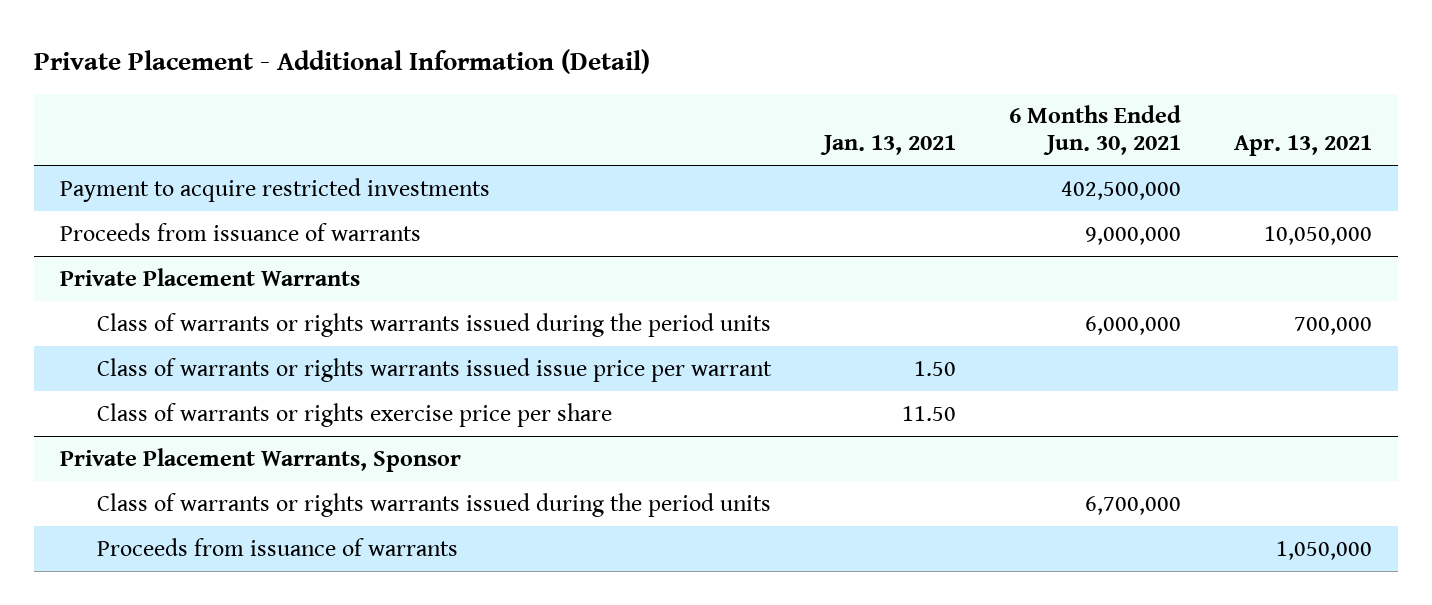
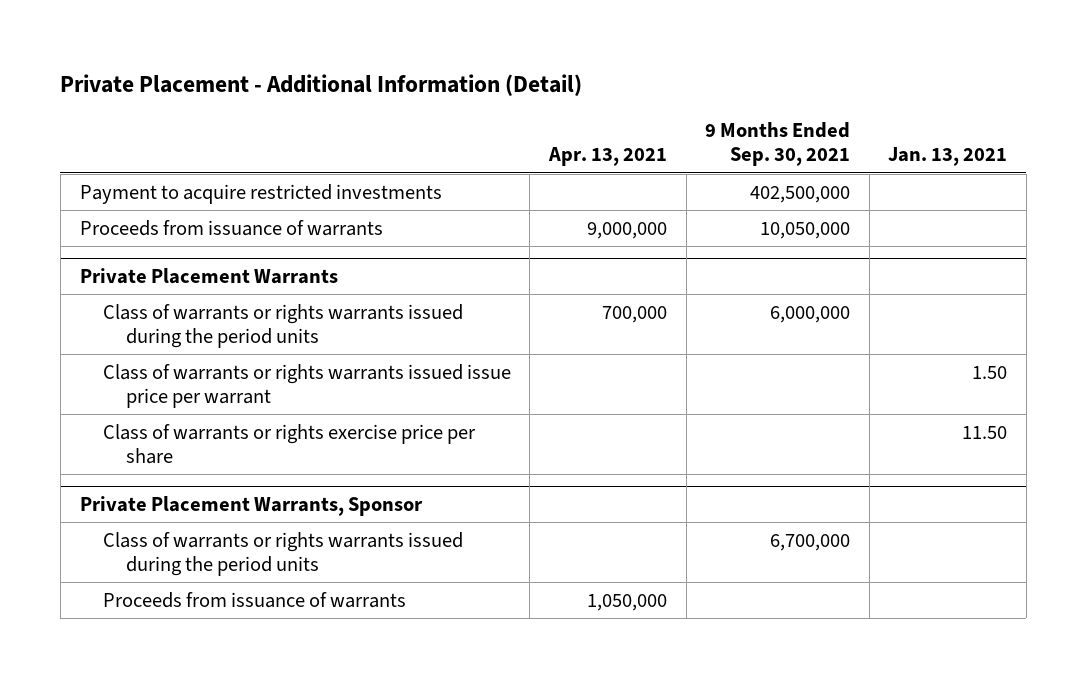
[1008,105,1181,156] 6 Months Ended Jun. 30, 2021 -> none
none -> [705,122,851,167] 9 Months Ended Sep. 30, 2021
[1263,225,1372,245] 10,050,000 -> [586,221,667,239] 9,000,000

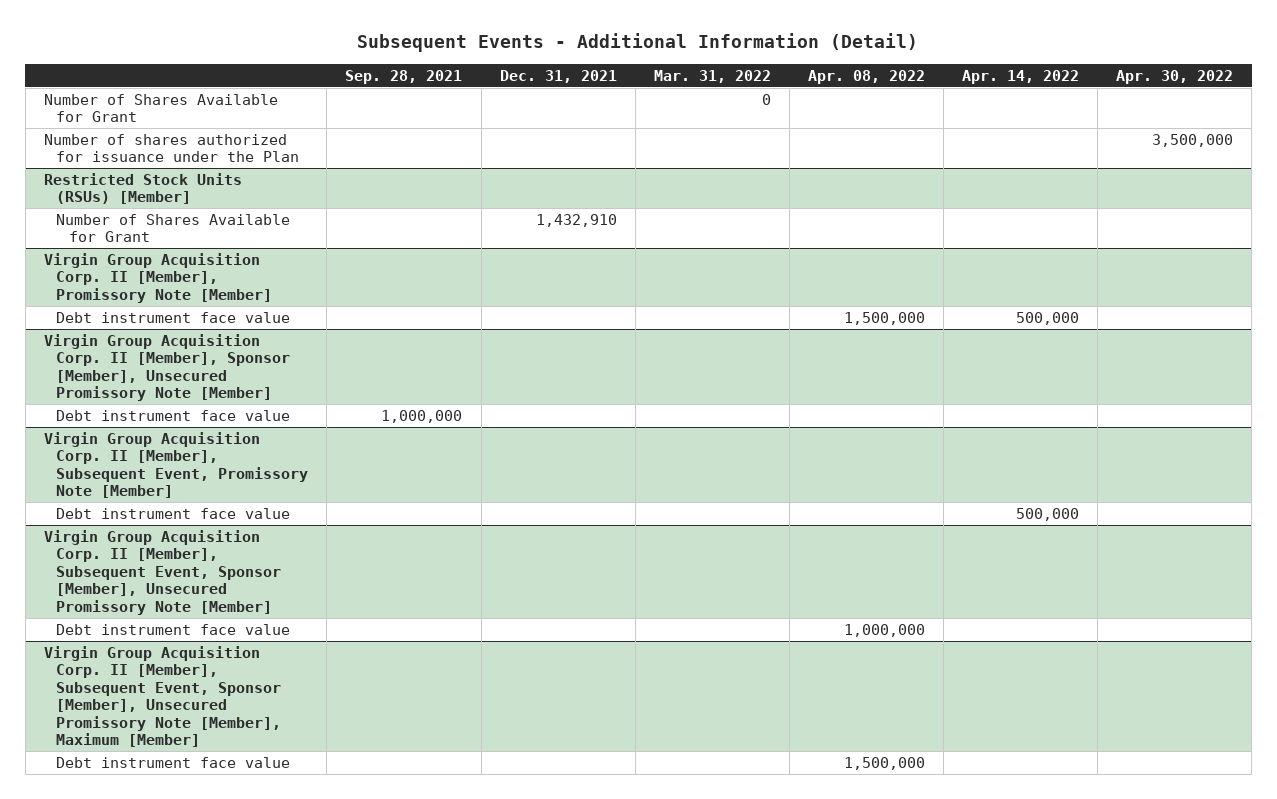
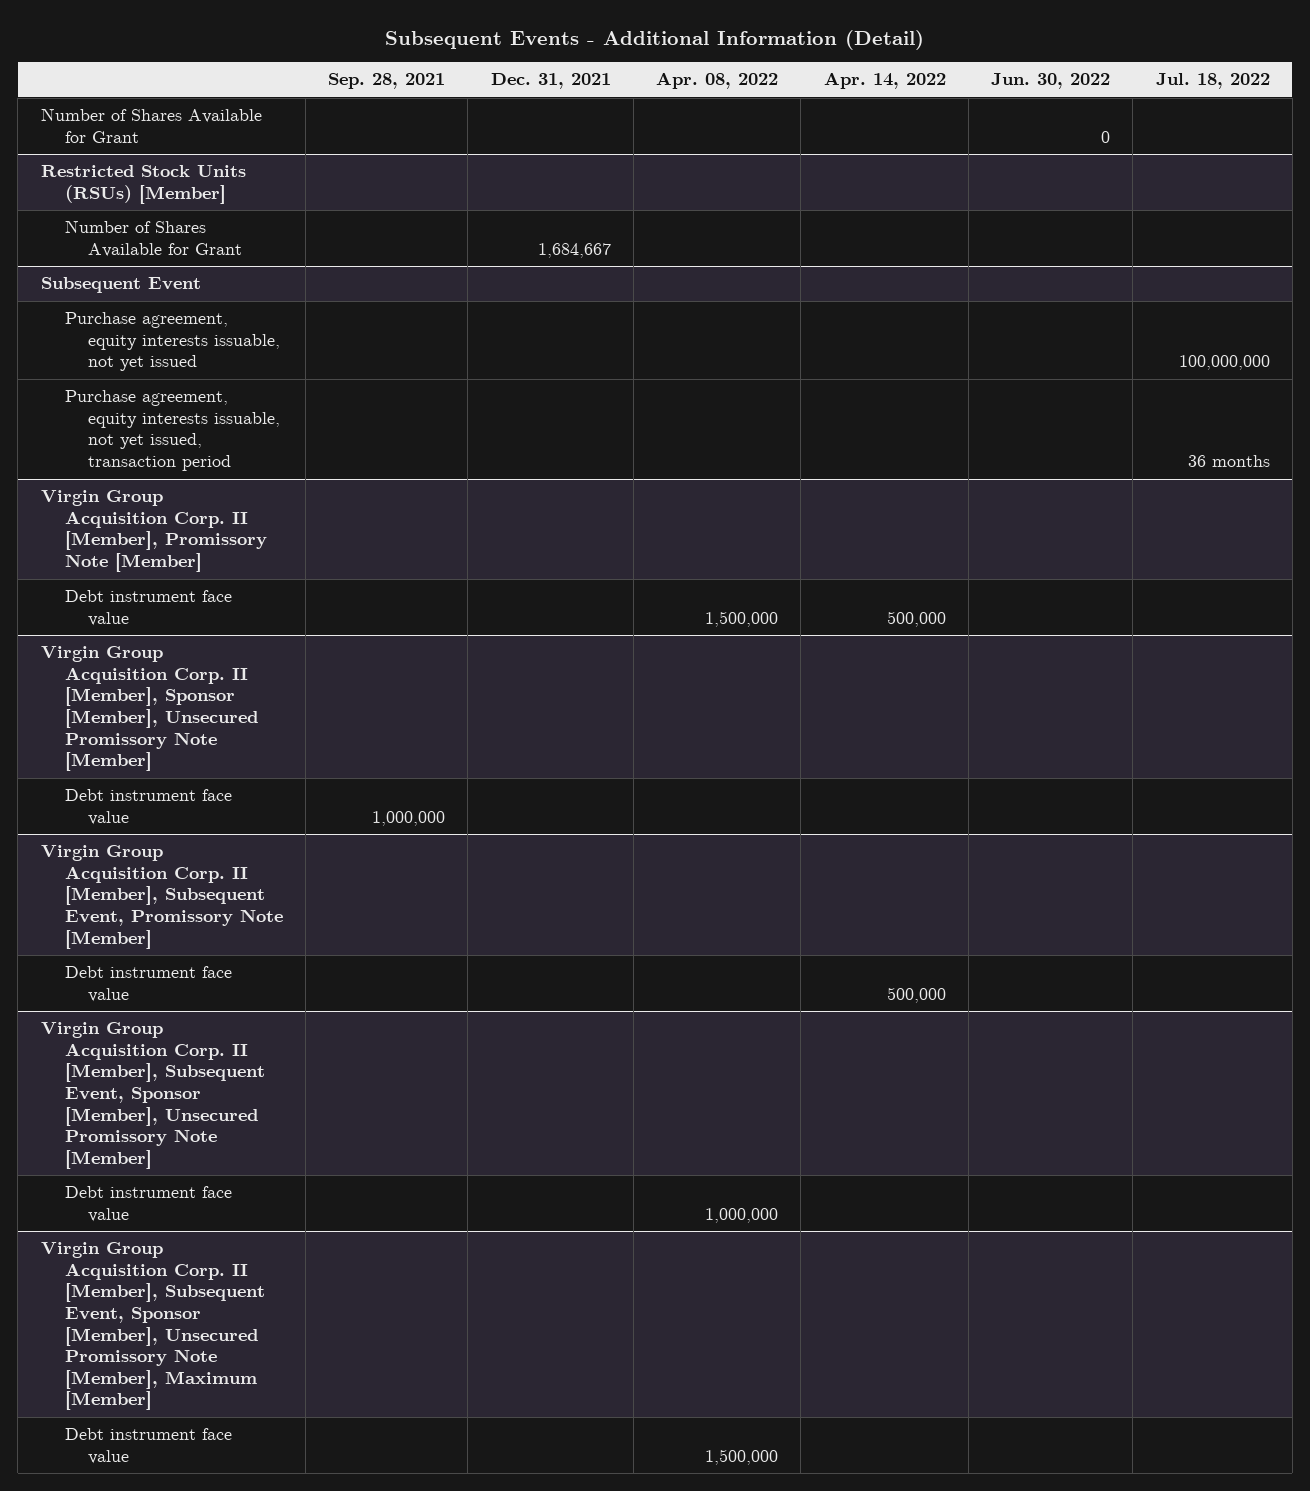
[653,69,771,83] Mar. 31, 2022 -> none
[1116,69,1234,84] Apr. 30, 2022 -> none
none -> [991,73,1111,90] Jun. 30, 2022
none -> [1155,73,1270,90] Jul. 18, 2022
[43,134,300,163] Number of shares authorized for issuance under the Plan -> none
[535,214,617,228] 1,432,910 -> [537,242,611,258] 1,684,667
none -> [40,277,201,294] Subsequent Event
none -> [64,312,281,372] Purchase agreement, equity interests issuable, not yet issued
none -> [64,390,281,472] Purchase agreement, equity interests issuable, not yet issued, transaction period

